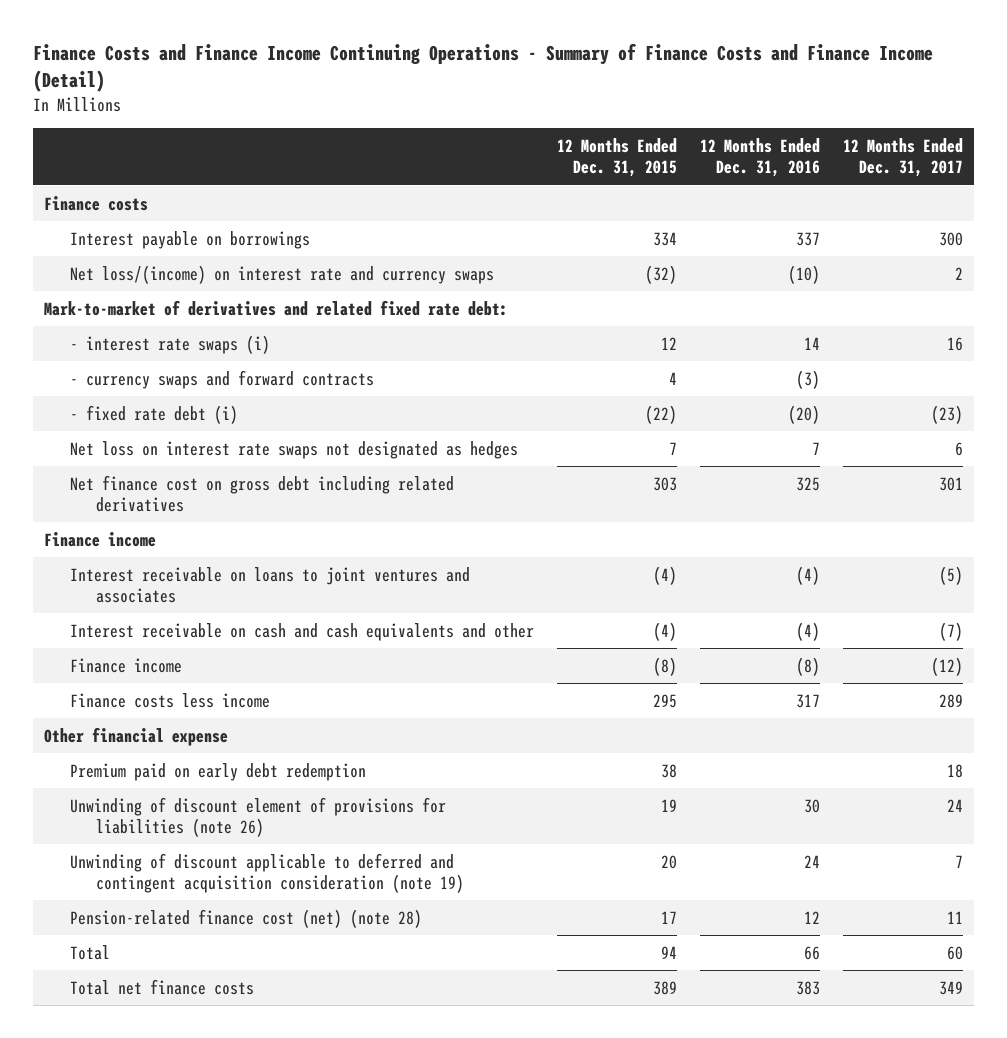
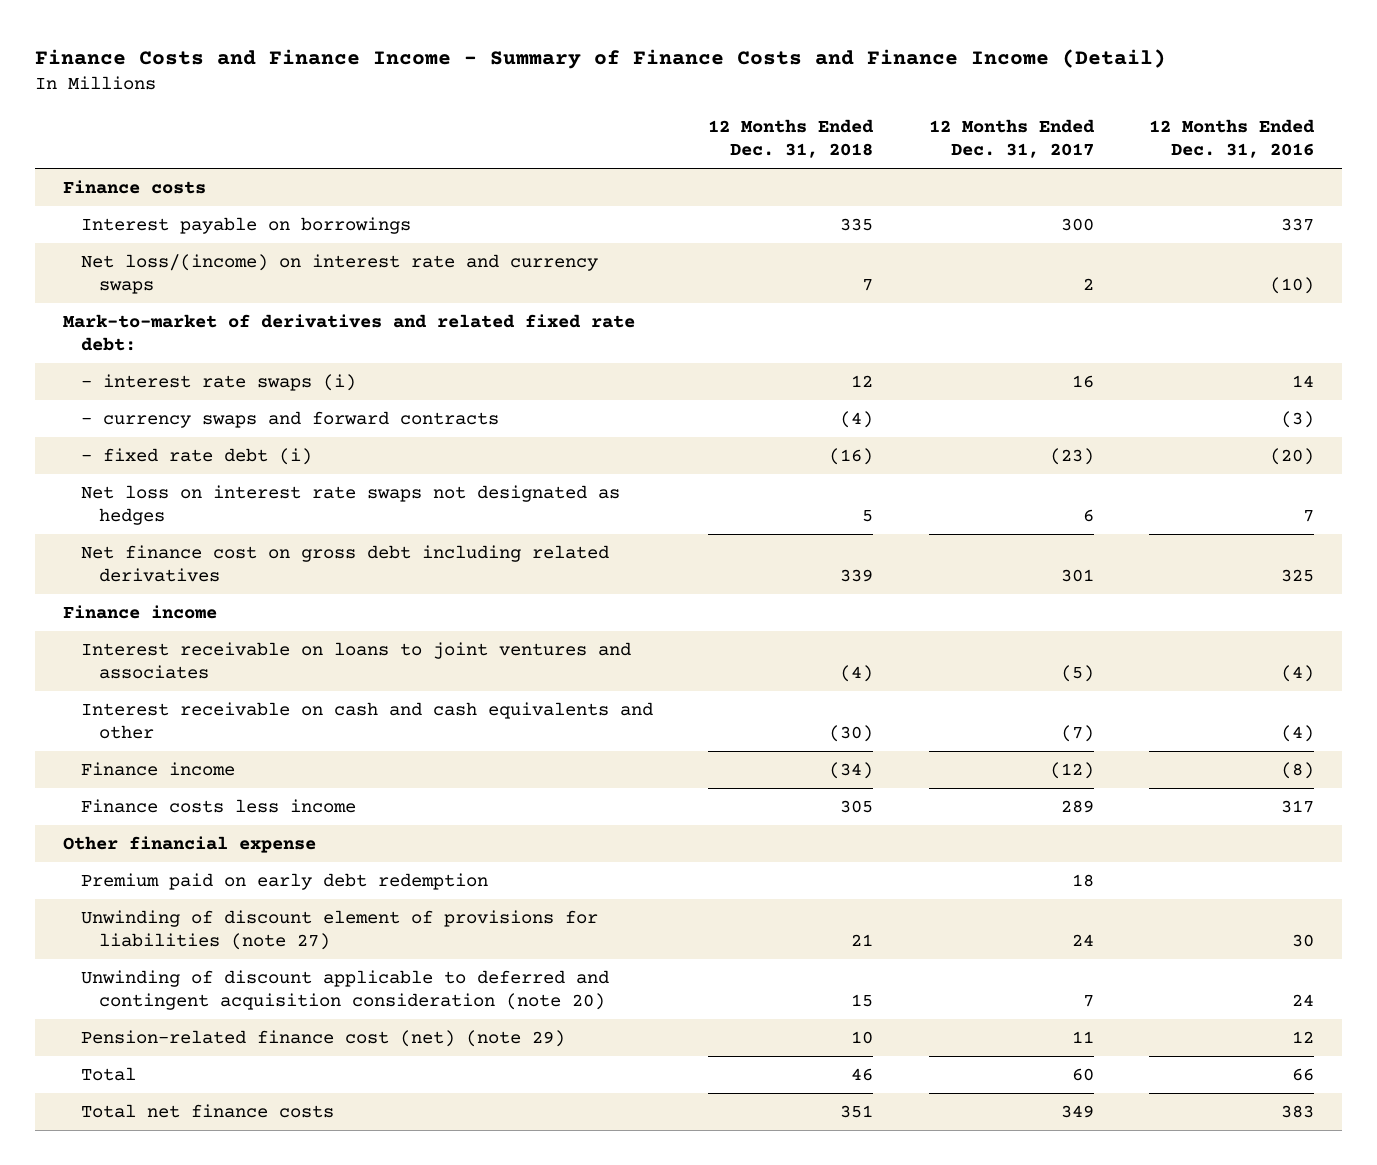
[32,42,933,93] Finance Costs and Finance Income Continuing Operations - Summary of Finance Costs and Finance Income (Detail) -> [34,49,1166,70] Finance Costs and Finance Income - Summary of Finance Costs and Finance Income (Detail)
[556,138,677,178] 12 Months Ended Dec. 31, 2015 -> none
none -> [708,119,875,159] 12 Months Ended Dec. 31, 2018
[70,796,447,837] Unwinding of discount element of provisions for liabilities (note 26) -> [81,909,599,951] Unwinding of discount element of provisions for liabilities (note 27)
[70,852,465,893] Unwinding of discount applicable to deferred and contingent acquisition consideration (note 19) -> [81,969,610,1011] Unwinding of discount applicable to deferred and contingent acquisition consideration (note 20)
[70,908,423,928] Pension-related finance cost (net) (note 28) -> [81,1029,566,1047] Pension-related finance cost (net) (note 29)

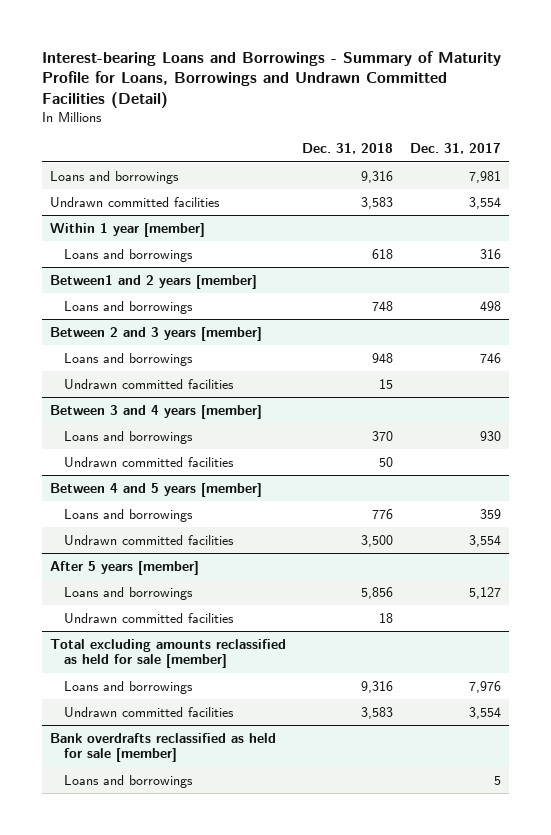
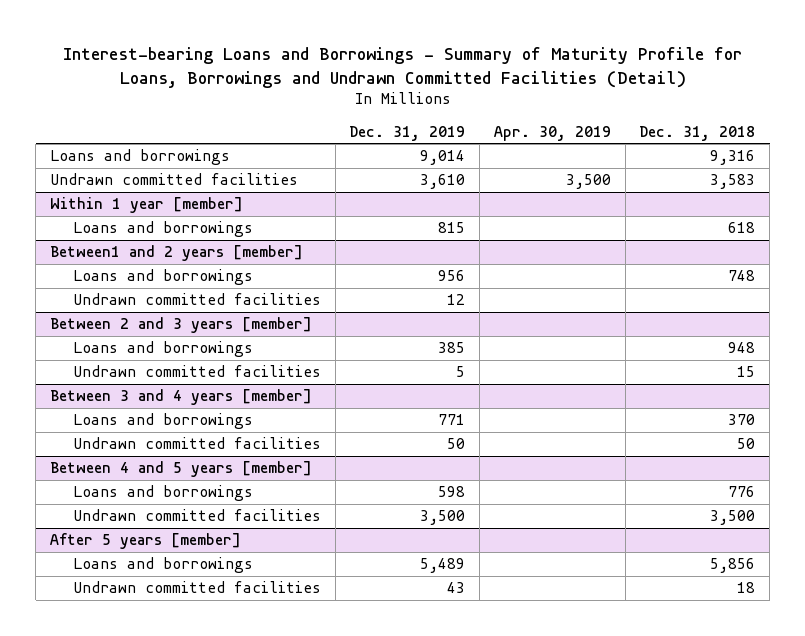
[409,143,501,155] Dec. 31, 2017 -> none
none -> [349,125,466,141] Dec. 31, 2019
none -> [493,125,611,141] Apr. 30, 2019
none -> [72,293,321,306] Undrawn committed facilities
[50,638,287,669] Total excluding amounts reclassified as held for sale [member] -> none
[63,680,193,694] Loans and borrowings -> none
[63,706,234,717] Undrawn committed facilities -> none
[50,732,277,763] Bank overdrafts reclassified as held for sale [member] -> none
[63,774,193,788] Loans and borrowings -> none

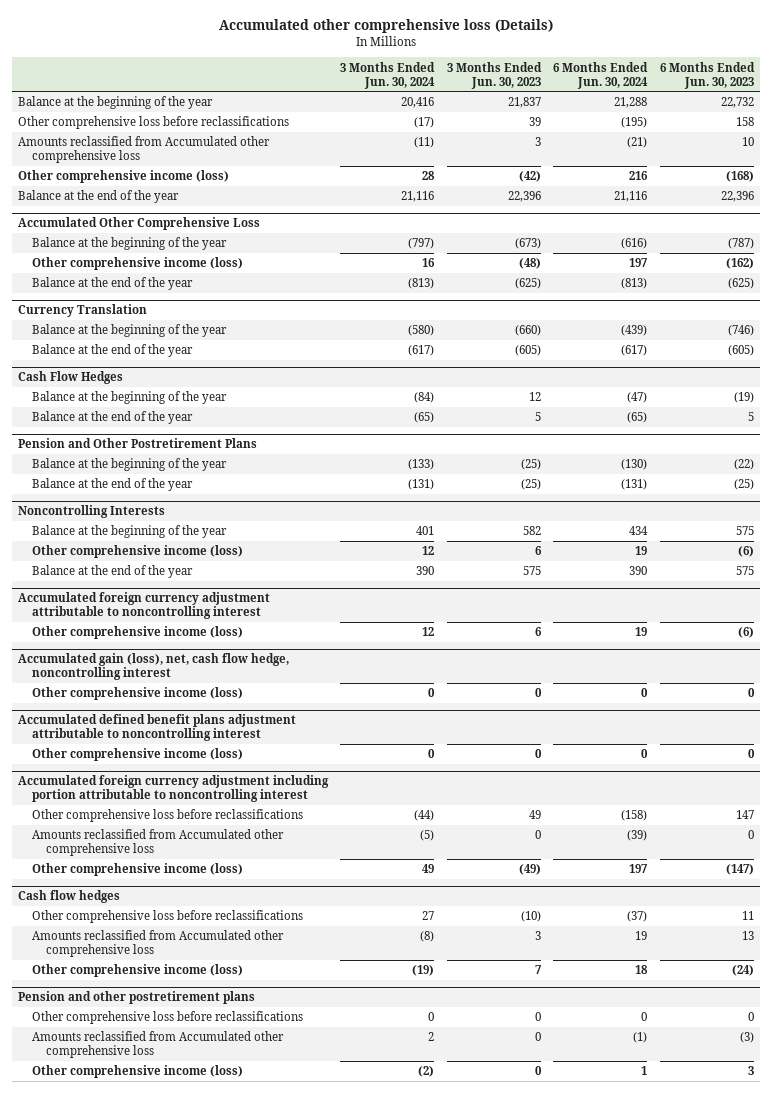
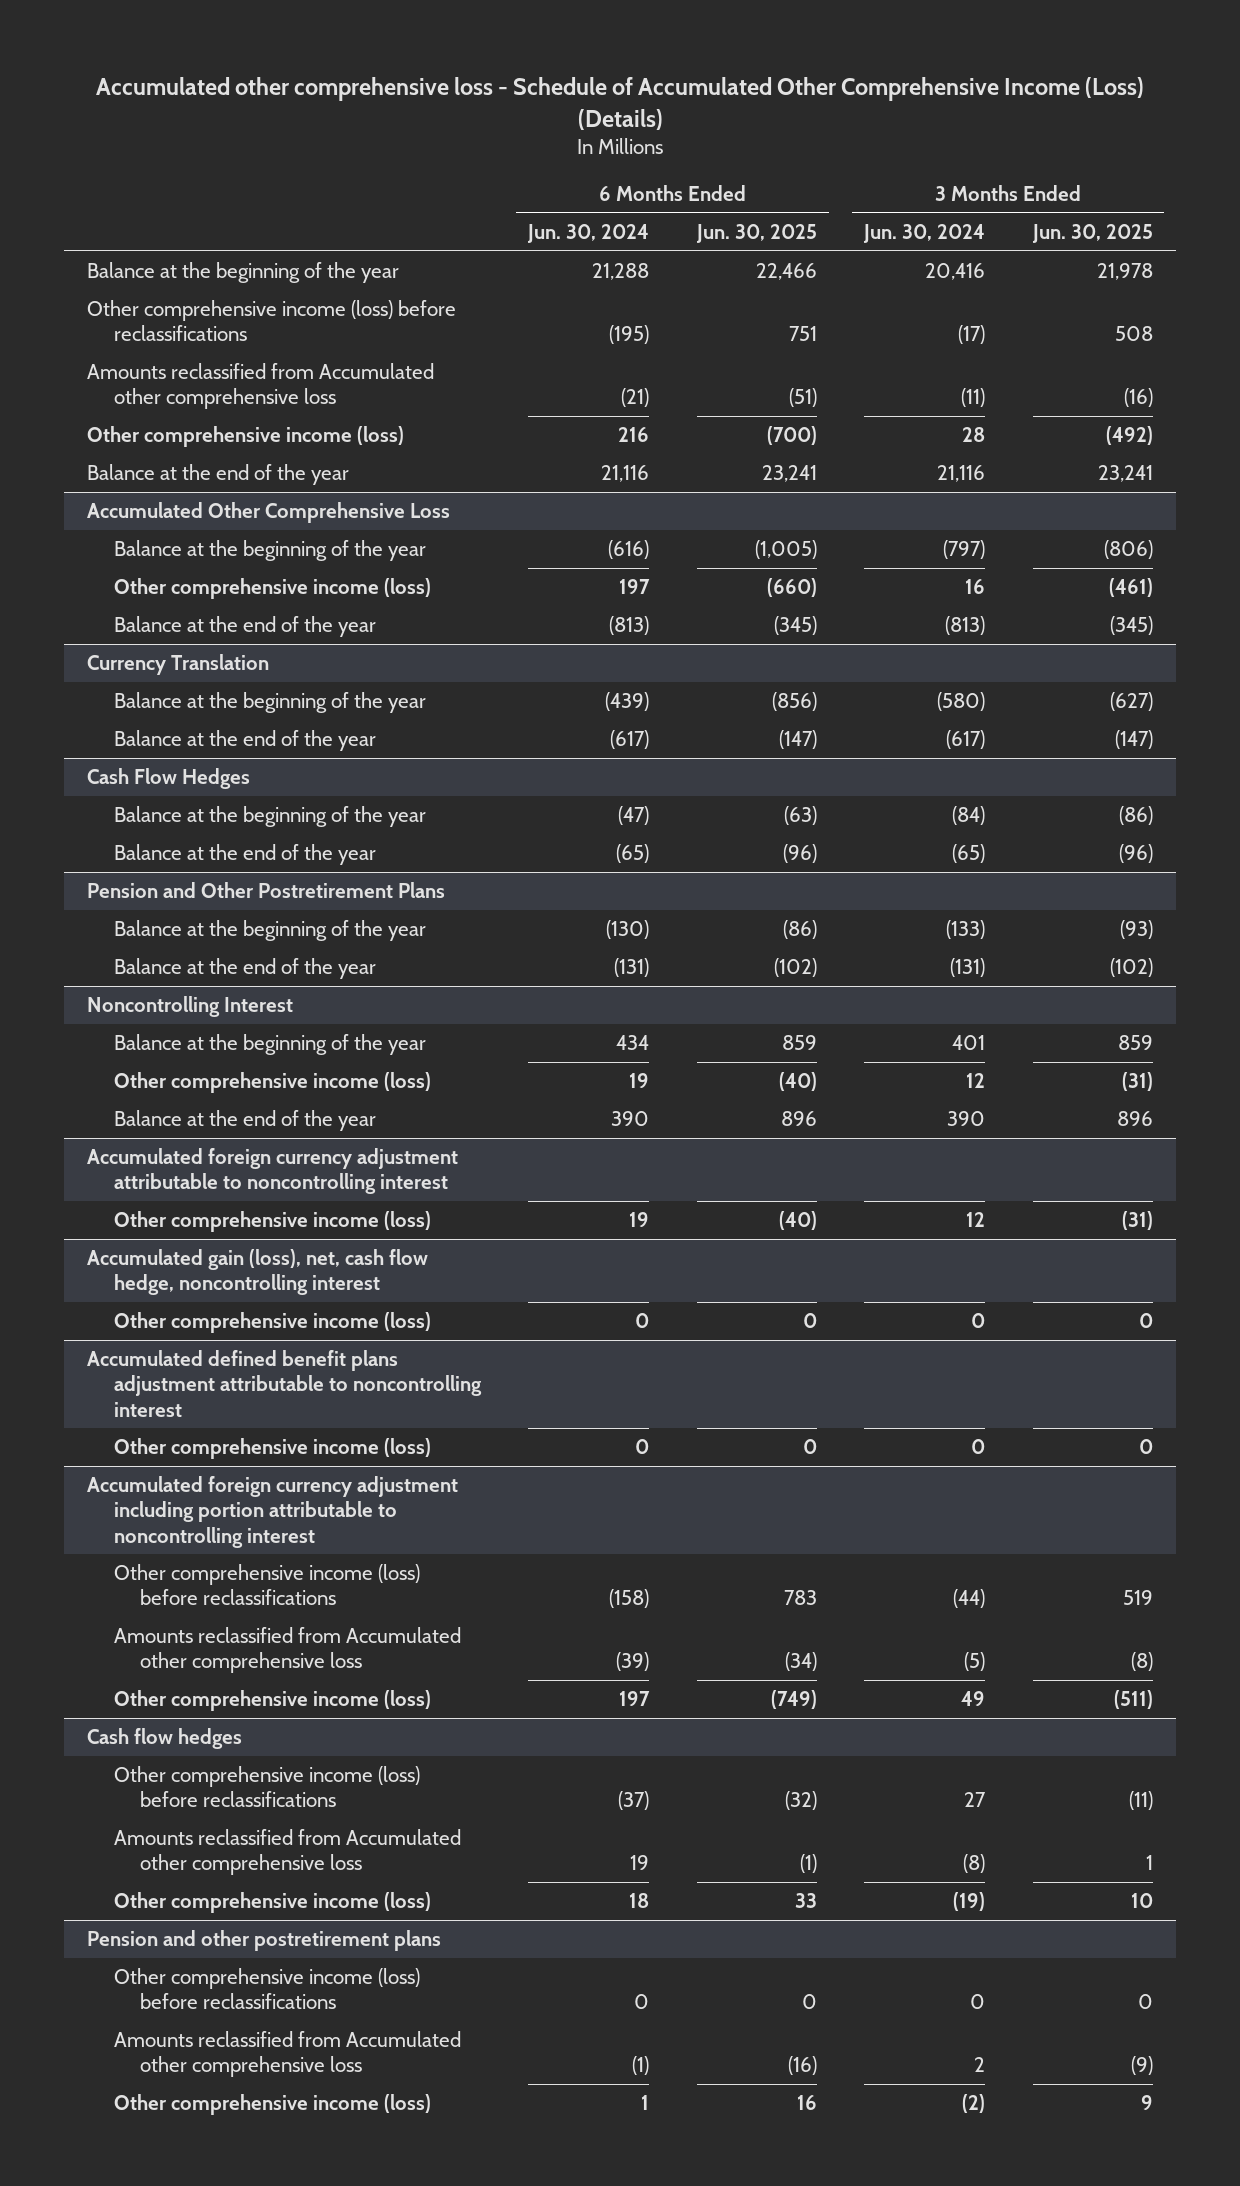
[218,18,553,33] Accumulated other comprehensive loss (Details) -> [96,77,1145,130] Accumulated other comprehensive loss - Schedule of Accumulated Other Comprehensive Income (Loss) (Details)
[446,61,542,89] 3 Months Ended Jun. 30, 2023 -> none
[659,61,755,89] 6 Months Ended Jun. 30, 2023 -> none
none -> [695,223,817,243] Jun. 30, 2025
none -> [1031,223,1153,243] Jun. 30, 2025
[17,116,289,130] Other comprehensive loss before reclassifications -> [87,300,457,342] Other comprehensive income (loss) before reclassifications
[17,505,165,519] Noncontrolling Interests -> [87,996,294,1018] Noncontrolling Interest
[32,809,304,823] Other comprehensive loss before reclassifications -> [113,1564,420,1606] Other comprehensive income (loss) before reclassifications
[32,910,304,924] Other comprehensive loss before reclassifications -> [113,1766,420,1808] Other comprehensive income (loss) before reclassifications
[32,1011,304,1025] Other comprehensive loss before reclassifications -> [113,1968,420,2010] Other comprehensive income (loss) before reclassifications

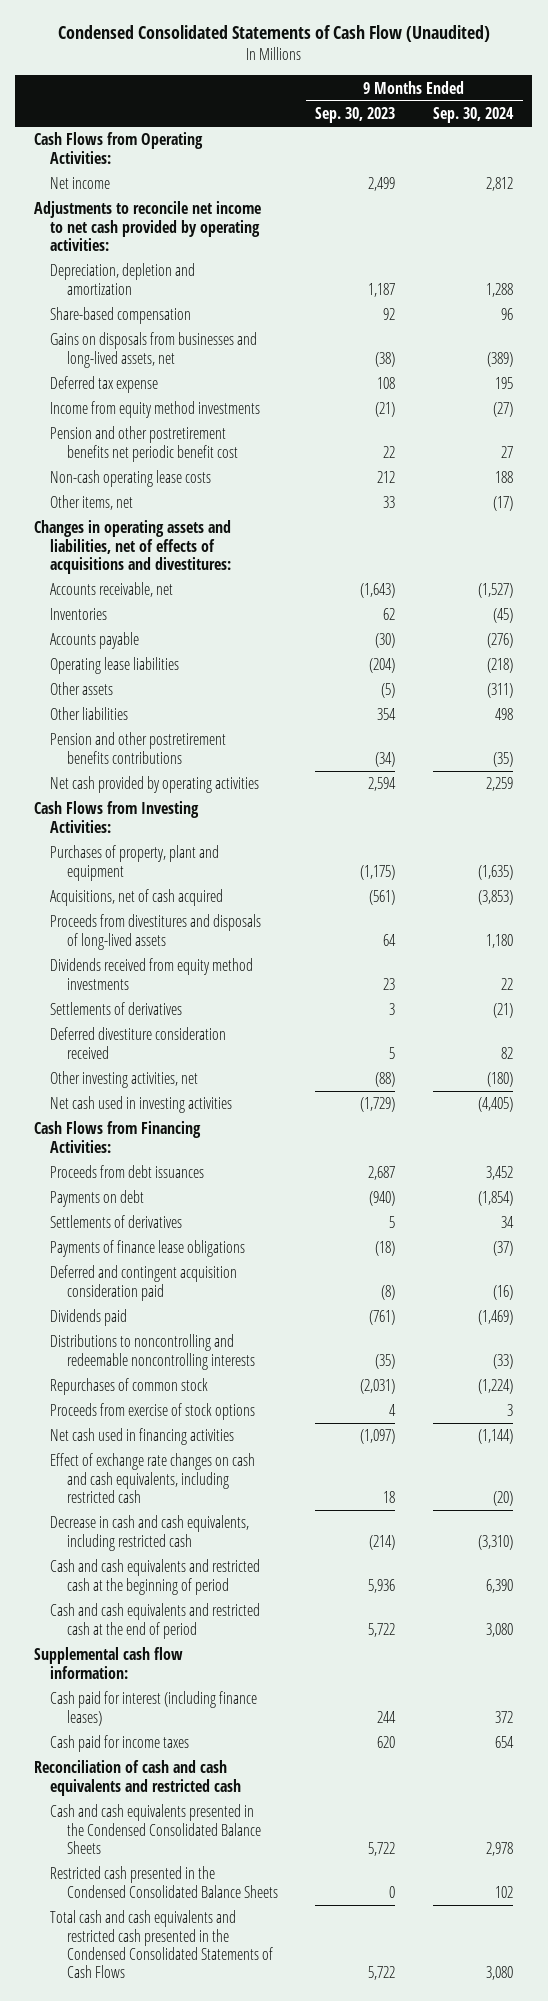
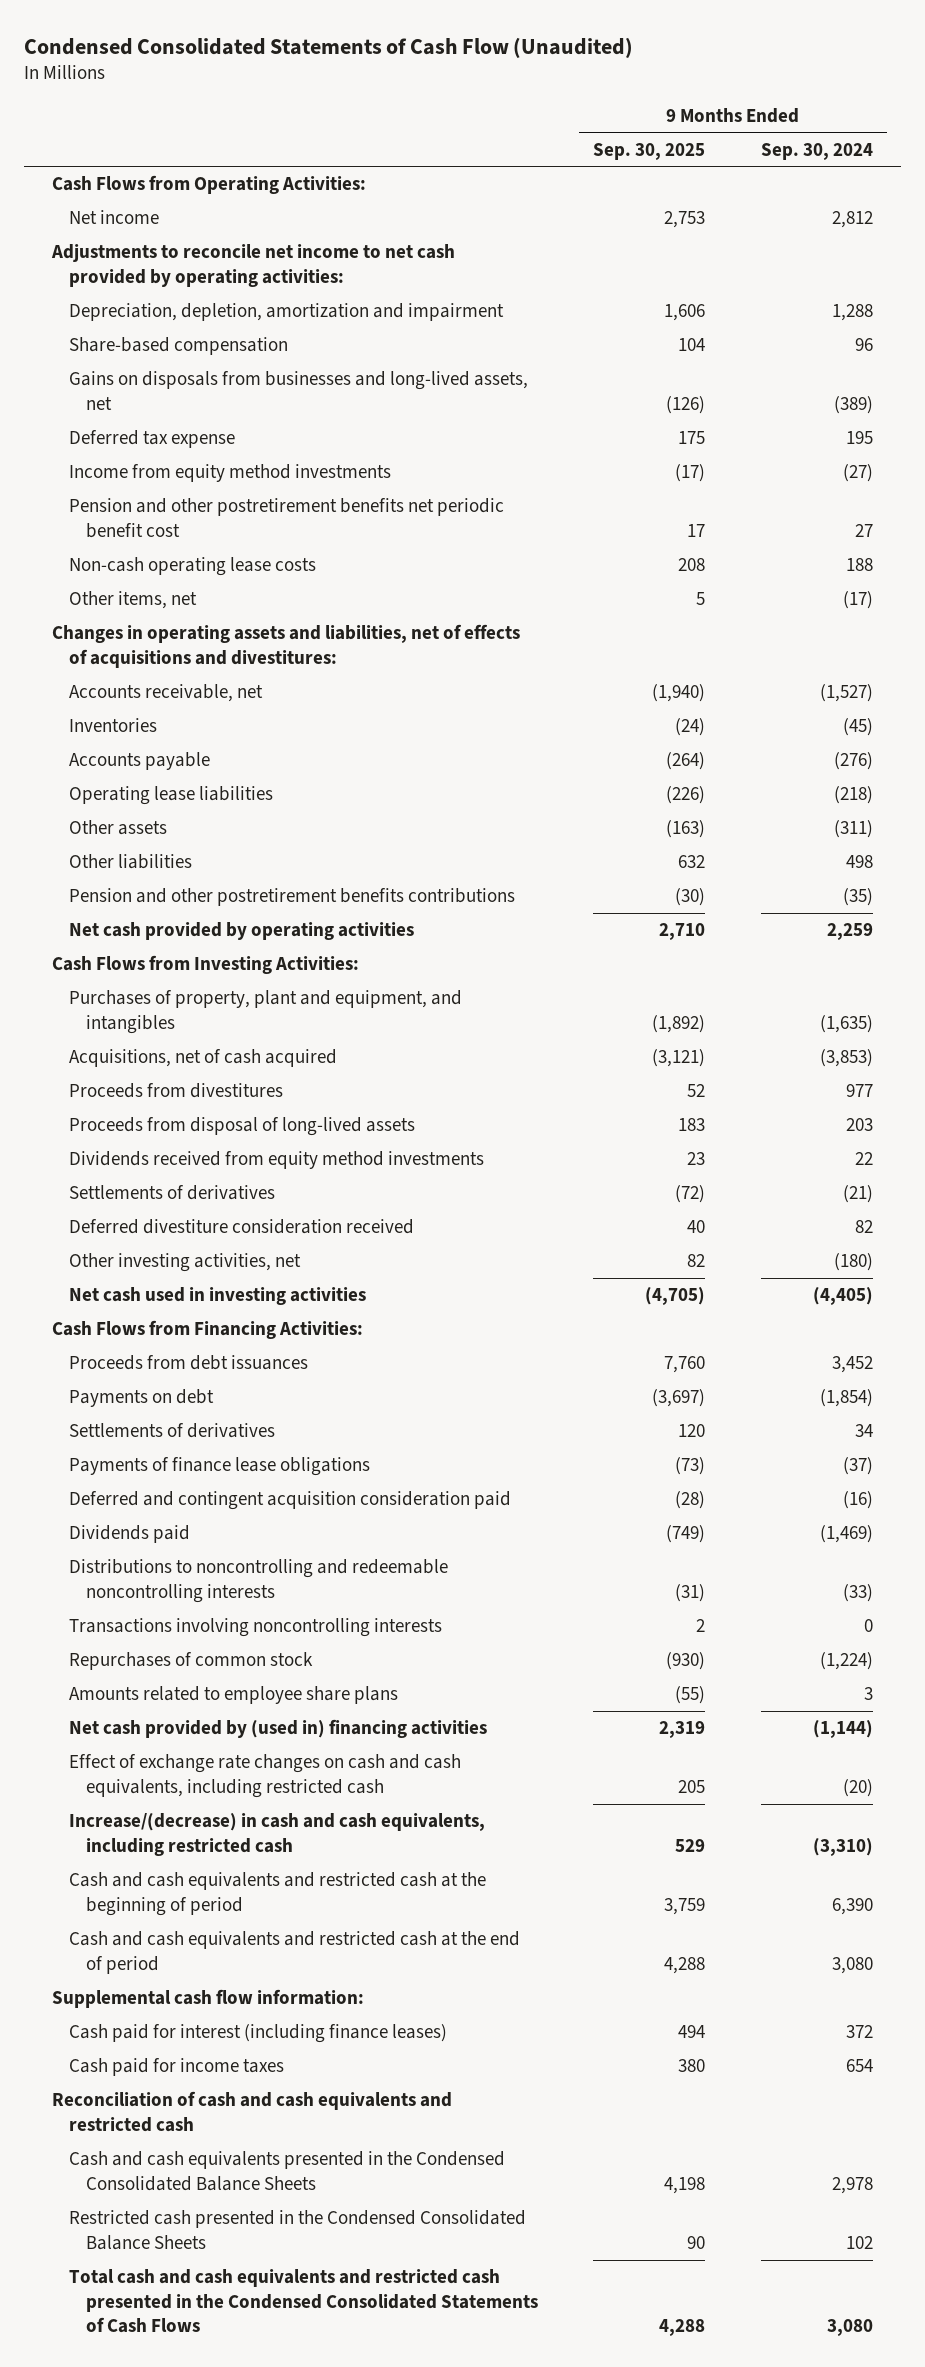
[315,106,396,123] Sep. 30, 2023 -> none
none -> [593,142,706,160] Sep. 30, 2025
[50,263,196,295] Depreciation, depletion and amortization -> [68,303,504,322] Depreciation, depletion, amortization and impairment
[50,845,220,881] Purchases of property, plant and equipment -> [68,990,462,1034] Purchases of property, plant and equipment, and intangibles
none -> [68,1083,283,1099] Proceeds from divestitures
[50,914,262,950] Proceeds from divestitures and disposals of long-lived assets -> [68,1117,415,1137] Proceeds from disposal of long-lived assets
[486,933,514,948] 1,180 -> [846,1118,874,1132] 203
none -> [68,1618,442,1638] Transactions involving noncontrolling interests
[50,1403,256,1421] Proceeds from exercise of stock options -> none
none -> [68,1686,398,1705] Amounts related to employee share plans
[50,1428,235,1446] Net cash used in financing activities -> [68,1719,487,1739] Net cash provided by (used in) financing activities
[50,1515,250,1551] Decrease in cash and cash equivalents, including restricted cash -> [68,1813,485,1856] Increase/(decrease) in cash and cash equivalents, including restricted cash

